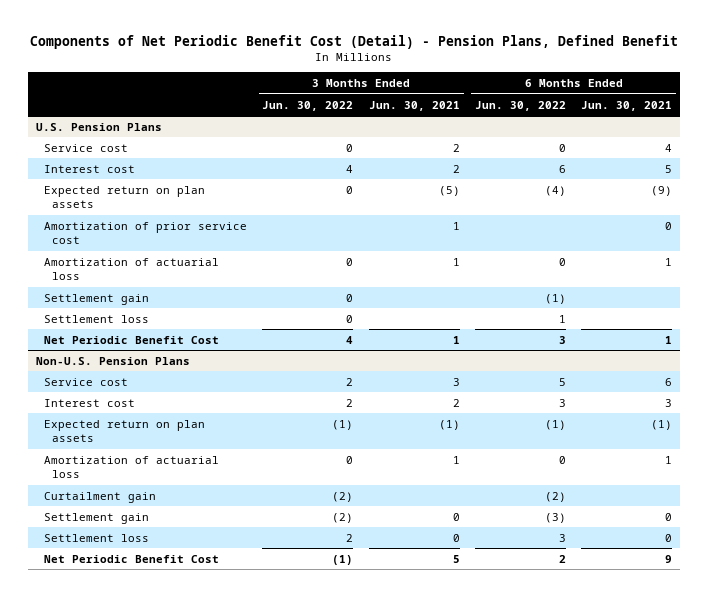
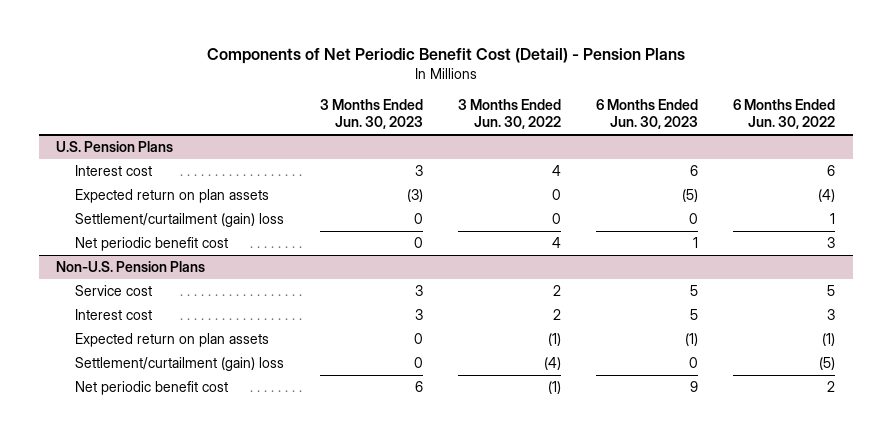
[30,34,679,49] Components of Net Periodic Benefit Cost (Detail) - Pension Plans, Defined Benefit -> [206,48,685,65] Components of Net Periodic Benefit Cost (Detail) - Pension Plans
[368,100,460,111] Jun. 30, 2021 -> none
[581,100,673,111] Jun. 30, 2021 -> none
none -> [319,98,423,130] 3 Months Ended Jun. 30, 2023
none -> [596,98,699,130] 6 Months Ended Jun. 30, 2023
[44,143,129,152] Service cost -> none
[44,221,248,245] Amortization of prior service cost -> none
[44,257,220,281] Amortization of actuarial loss -> none
[44,314,150,323] Settlement loss -> none
[44,293,150,305] Settlement gain -> [75,213,285,228] Settlement/curtailment (gain) loss
[545,293,567,304] (1) -> [830,213,836,225] 1
[44,335,220,344] Net Periodic Benefit Cost -> [75,237,229,252] Net periodic benefit cost
[44,455,220,479] Amortization of actuarial loss -> none
[44,491,157,503] Curtailment gain -> none
[44,533,150,542] Settlement loss -> none
[44,512,150,524] Settlement gain -> [75,357,285,372] Settlement/curtailment (gain) loss
[332,512,354,523] (2) -> [543,357,561,371] (4)
[545,512,567,523] (3) -> [819,357,836,371] (5)
[44,554,220,563] Net Periodic Benefit Cost -> [75,381,229,396] Net periodic benefit cost

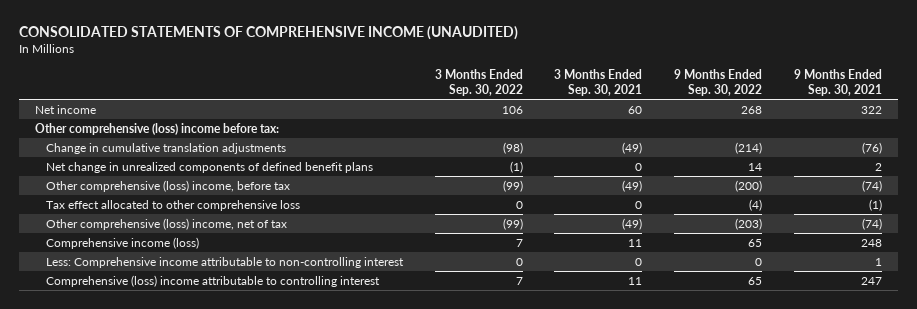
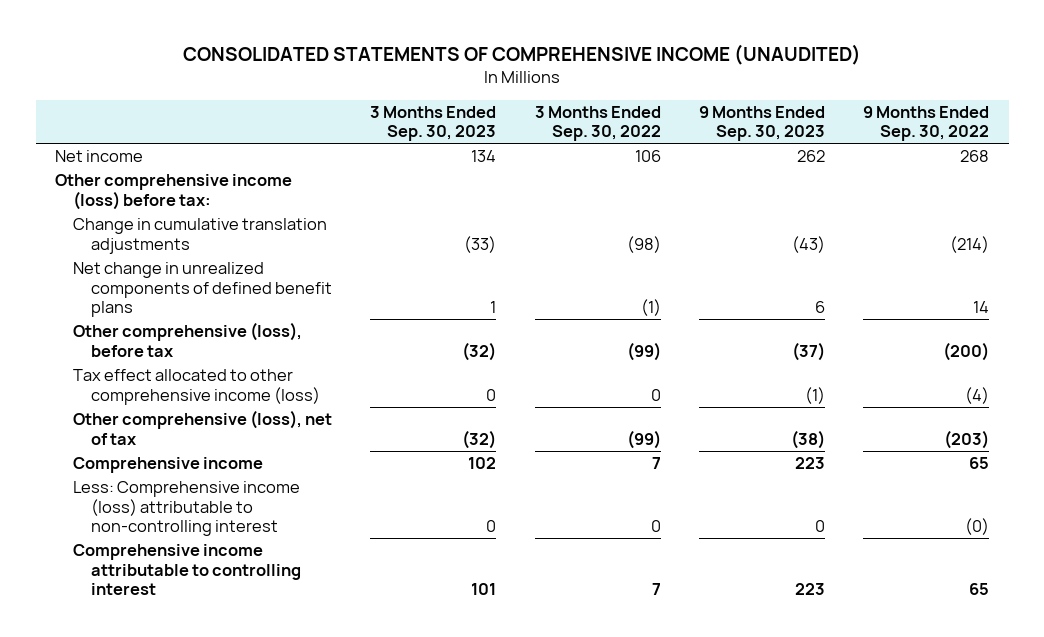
[554,68,643,96] 3 Months Ended Sep. 30, 2021 -> none
[794,68,883,96] 9 Months Ended Sep. 30, 2021 -> none
none -> [370,105,497,142] 3 Months Ended Sep. 30, 2023
none -> [699,105,826,142] 9 Months Ended Sep. 30, 2023
[34,122,279,135] Other comprehensive (loss) income before tax: -> [54,173,292,210] Other comprehensive income (loss) before tax:
[45,179,290,192] Other comprehensive (loss) income, before tax -> [72,321,302,357] Other comprehensive (loss), before tax
[45,199,300,211] Tax effect allocated to other comprehensive loss -> [72,368,320,405] Tax effect allocated to other comprehensive income (loss)
[45,217,287,230] Other comprehensive (loss) income, net of tax -> [72,409,332,445] Other comprehensive (loss), net of tax
[45,236,199,249] Comprehensive income (loss) -> [72,456,263,473] Comprehensive income
[45,256,404,268] Less: Comprehensive income attributable to non-controlling interest -> [72,480,300,537] Less: Comprehensive income (loss) attributable to non-controlling interest
[755,257,763,266] 0 -> [965,518,990,536] (0)
[45,274,380,287] Comprehensive (loss) income attributable to controlling interest -> [72,543,301,596] Comprehensive income attributable to controlling interest

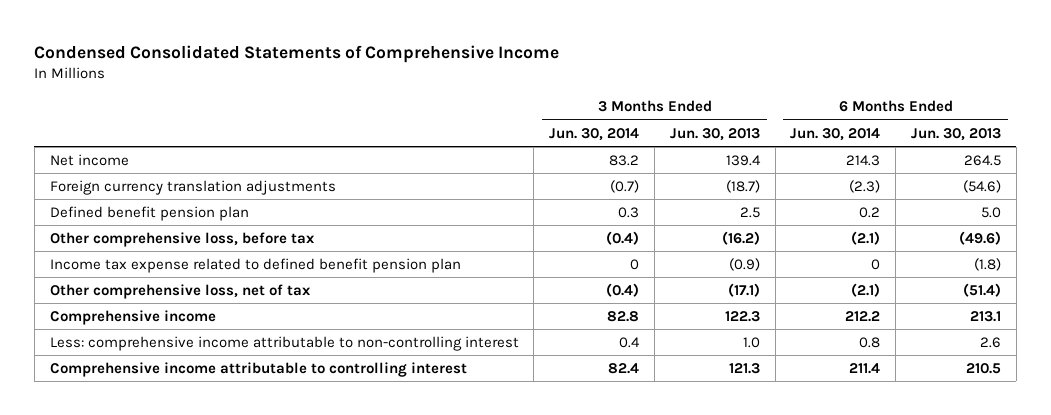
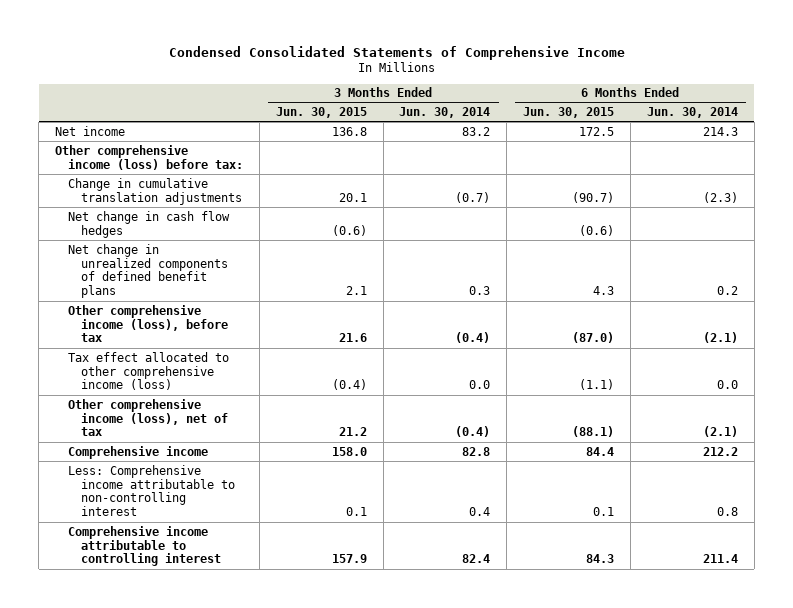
[669,127,760,141] Jun. 30, 2013 -> none
[910,127,1001,141] Jun. 30, 2013 -> none
none -> [275,107,367,119] Jun. 30, 2015
none -> [523,107,615,119] Jun. 30, 2015
none -> [55,144,243,170] Other comprehensive income (loss) before tax:
[49,179,336,195] Foreign currency translation adjustments -> [67,177,242,205] Change in cumulative translation adjustments
none -> [67,210,230,238] Net change in cash flow hedges
[49,205,249,221] Defined benefit pension plan -> [67,243,228,299] Net change in unrealized components of defined benefit plans
[49,231,315,247] Other comprehensive loss, before tax -> [67,304,228,343] Other comprehensive income (loss), before tax
[49,257,461,273] Income tax expense related to defined benefit pension plan -> [67,351,229,391] Tax effect allocated to other comprehensive income (loss)
[630,258,640,270] 0 -> [469,380,491,390] 0.0
[871,258,881,270] 0 -> [716,380,738,390] 0.0
[49,283,311,299] Other comprehensive loss, net of tax -> [67,398,228,437] Other comprehensive income (loss), net of tax
[49,335,519,351] Less: comprehensive income attributable to non-controlling interest -> [67,464,235,517] Less: Comprehensive income attributable to non-controlling interest

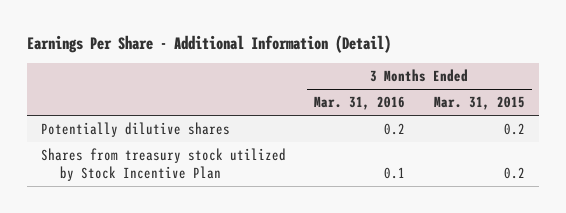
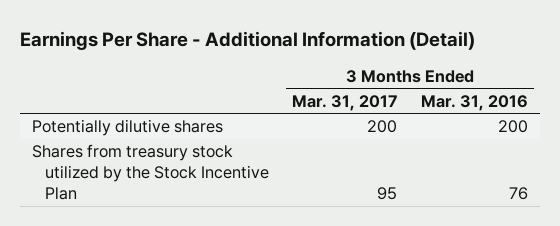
[433,96,525,111] Mar. 31, 2015 -> none
none -> [292,94,398,111] Mar. 31, 2017
[384,122,406,135] 0.2 -> [497,120,528,134] 200
[41,147,287,182] Shares from treasury stock utilized by Stock Incentive Plan -> [32,144,269,201] Shares from treasury stock utilized by the Stock Incentive Plan
[384,167,406,180] 0.1 -> [508,187,528,201] 76

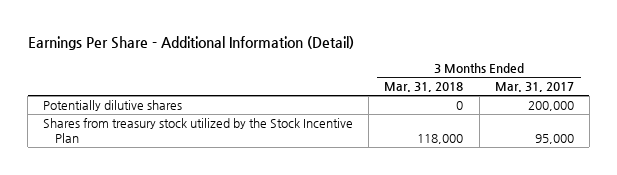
[420,94,528,111] Mar. 31, 2016 -> none
none -> [384,82,464,93] Mar. 31, 2018
[367,120,398,134] 200 -> [527,101,574,112] 200,000
[377,187,398,201] 95 -> [534,134,574,145] 95,000

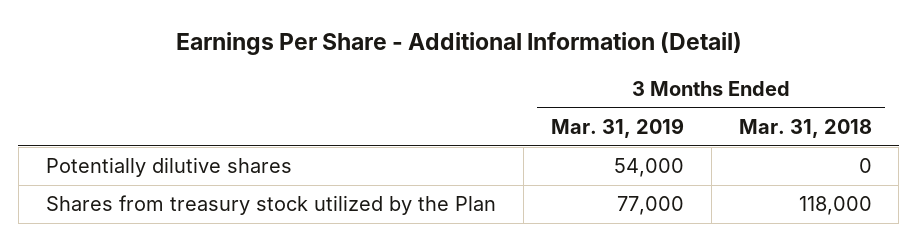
[494,82,574,93] Mar. 31, 2017 -> none
none -> [550,118,684,139] Mar. 31, 2019
[43,118,354,144] Shares from treasury stock utilized by the Stock Incentive Plan -> [45,195,496,216] Shares from treasury stock utilized by the Plan

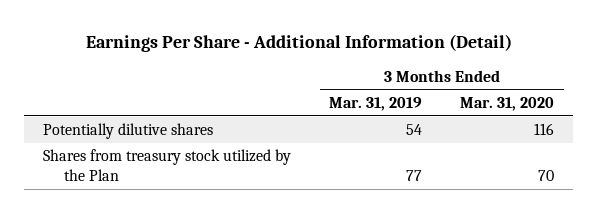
[738,119,872,139] Mar. 31, 2018 -> none
none -> [460,97,555,112] Mar. 31, 2020
[613,158,684,178] 54,000 -> [406,124,423,136] 54
[616,196,684,216] 77,000 -> [406,169,423,181] 77

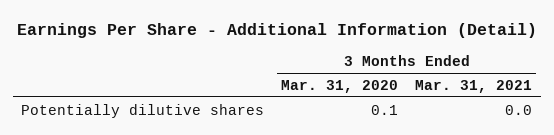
[329,97,423,112] Mar. 31, 2019 -> none
none -> [415,79,533,93] Mar. 31, 2021
[43,149,292,181] Shares from treasury stock utilized by the Plan -> none
[534,123,555,136] 116 -> [371,104,399,115] 0.1

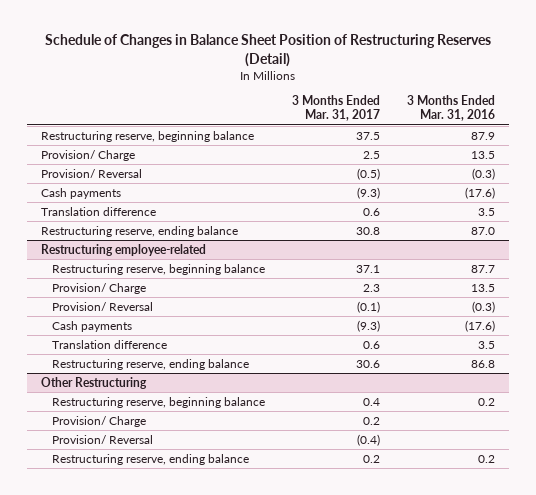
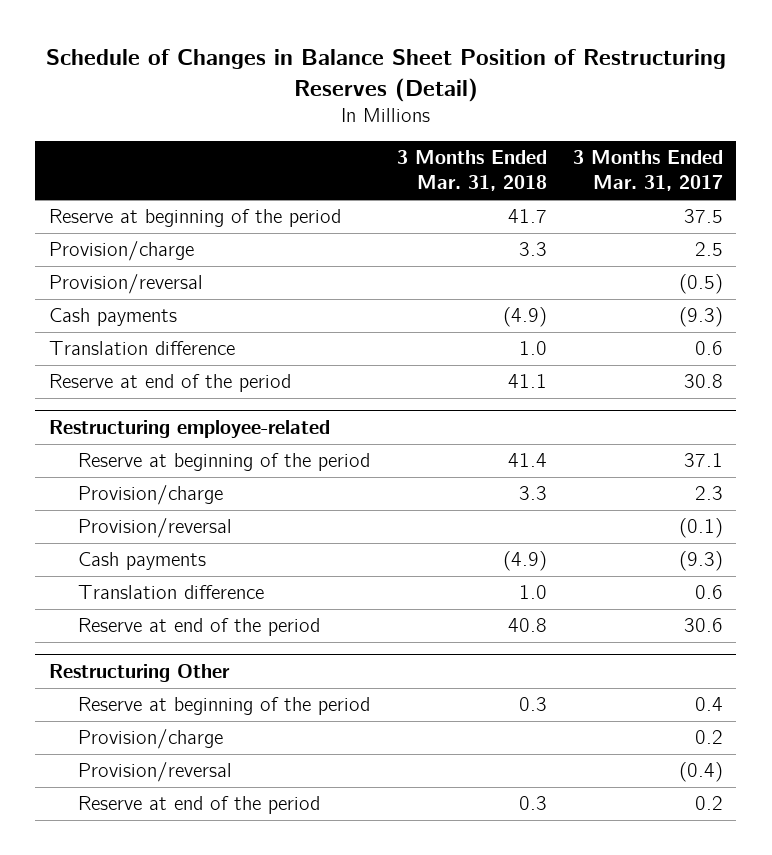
[407,95,496,122] 3 Months Ended Mar. 31, 2016 -> none
none -> [396,150,547,192] 3 Months Ended Mar. 31, 2018
[40,130,254,142] Restructuring reserve, beginning balance -> [48,209,341,228] Reserve at beginning of the period
[40,149,135,161] Provision/ Charge -> [48,241,194,262] Provision/charge
[40,168,142,178] Provision/ Reversal -> [48,274,203,295] Provision/reversal
[40,225,238,237] Restructuring reserve, ending balance -> [48,374,291,393] Reserve at end of the period
[51,263,265,275] Restructuring reserve, beginning balance -> [78,453,371,472] Reserve at beginning of the period
[51,282,146,294] Provision/ Charge -> [78,485,224,506] Provision/charge
[51,301,153,311] Provision/ Reversal -> [78,518,233,539] Provision/reversal
[51,358,249,370] Restructuring reserve, ending balance -> [78,618,321,637] Reserve at end of the period
[40,376,147,389] Other Restructuring -> [48,663,230,682] Restructuring Other
[51,396,265,408] Restructuring reserve, beginning balance -> [78,697,371,716] Reserve at beginning of the period
[51,415,146,427] Provision/ Charge -> [78,729,224,750] Provision/charge
[51,434,153,444] Provision/ Reversal -> [78,762,233,783] Provision/reversal
[51,453,249,465] Restructuring reserve, ending balance -> [78,796,321,815] Reserve at end of the period

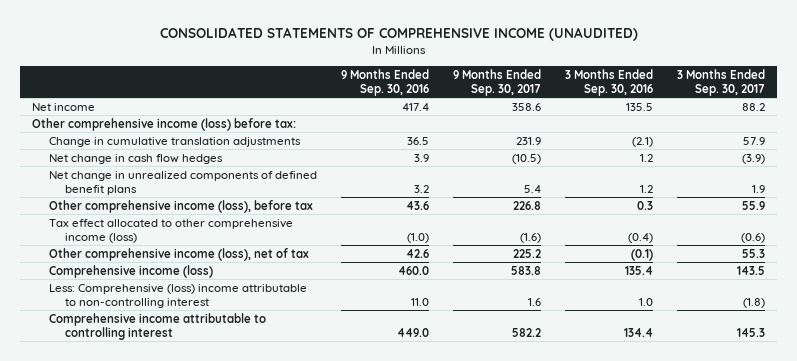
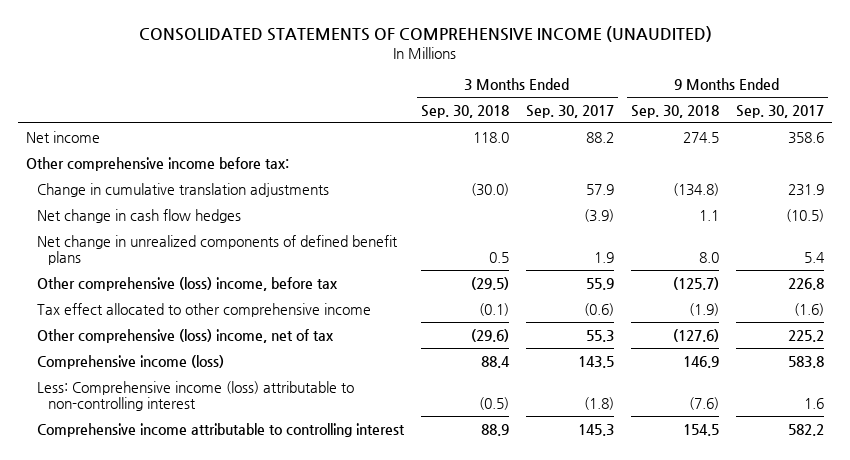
[340,68,429,96] 9 Months Ended Sep. 30, 2016 -> none
[564,68,653,96] 3 Months Ended Sep. 30, 2016 -> none
none -> [420,104,509,118] Sep. 30, 2018
none -> [630,104,719,118] Sep. 30, 2018
[32,117,297,131] Other comprehensive income (loss) before tax: -> [26,156,290,171] Other comprehensive income before tax:
[48,199,313,213] Other comprehensive income (loss), before tax -> [37,276,339,291] Other comprehensive (loss) income, before tax
[48,218,293,243] Tax effect allocated to other comprehensive income (loss) -> [37,302,372,317] Tax effect allocated to other comprehensive income
[48,247,309,261] Other comprehensive income (loss), net of tax -> [37,328,335,343] Other comprehensive (loss) income, net of tax
[48,283,307,308] Less: Comprehensive (loss) income attributable to non-controlling interest -> [37,380,355,411] Less: Comprehensive income (loss) attributable to non-controlling interest

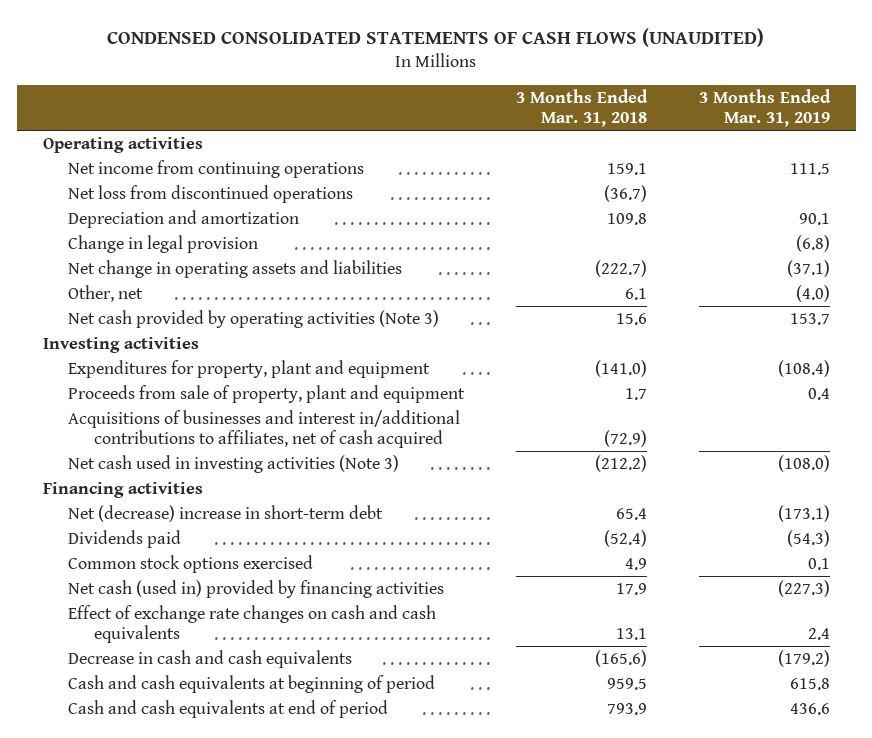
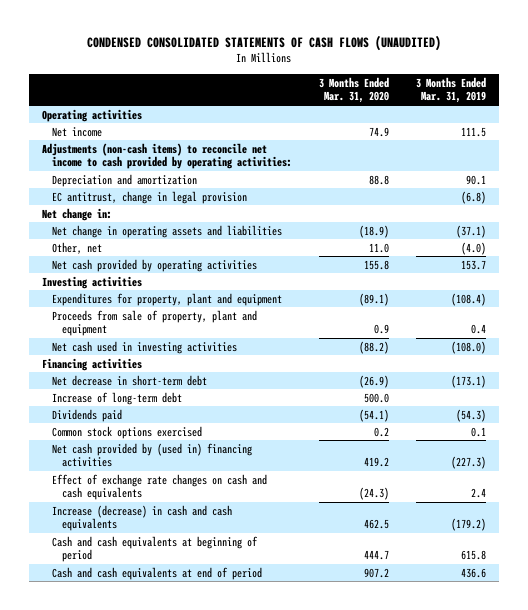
[515,88,648,128] 3 Months Ended Mar. 31, 2018 -> none
none -> [318,76,389,104] 3 Months Ended Mar. 31, 2020
[68,184,354,203] Net loss from discontinued operations -> none
[68,159,365,178] Net income from continuing operations -> [51,126,102,137] Net income
none -> [42,142,292,170] Adjustments (non-cash items) to reconcile net income to cash provided by operating activities:
[68,234,259,253] Change in legal provision -> [51,190,247,204] EC antitrust, change in legal provision
none -> [42,207,113,221] Net change in:
[68,309,440,328] Net cash provided by operating activities (Note 3) -> [51,258,257,272] Net cash provided by operating activities
[68,409,461,449] Acquisitions of businesses and interest in/additional contributions to affiliates, net of cash acquired -> none
[68,454,400,473] Net cash used in investing activities (Note 3) -> [51,340,237,354] Net cash used in investing activities
[68,504,384,522] Net (decrease) increase in short-term debt -> [51,374,207,386] Net decrease in short-term debt
none -> [51,391,182,405] Increase of long-term debt
[68,579,445,598] Net cash (used in) provided by financing activities -> [51,442,252,468] Net cash provided by (used in) financing activities
[68,649,353,668] Decrease in cash and cash equivalents -> [51,504,232,532] Increase (decrease) in cash and cash equivalents

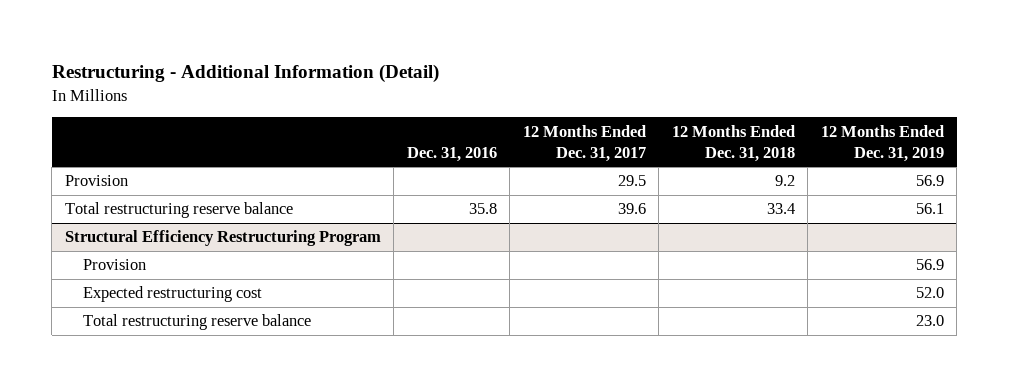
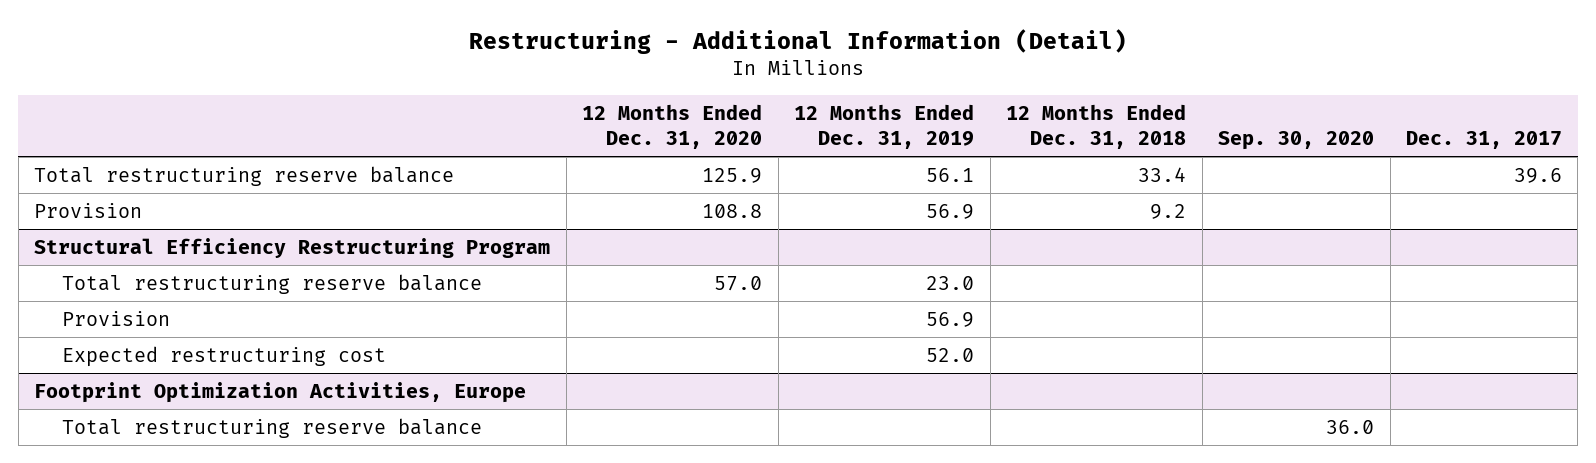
[406,146,497,162] Dec. 31, 2016 -> none
[522,124,646,162] 12 Months Ended Dec. 31, 2017 -> none
none -> [582,104,763,150] 12 Months Ended Dec. 31, 2020
none -> [1218,131,1375,151] Sep. 30, 2020
none -> [1406,131,1563,150] Dec. 31, 2017
[64,175,128,187] Provision -> [34,202,143,218] Provision
[82,314,311,331] Total restructuring reserve balance -> [61,273,482,294] Total restructuring reserve balance
none -> [34,381,527,403] Footprint Optimization Activities, Europe
none -> [61,417,482,438] Total restructuring reserve balance

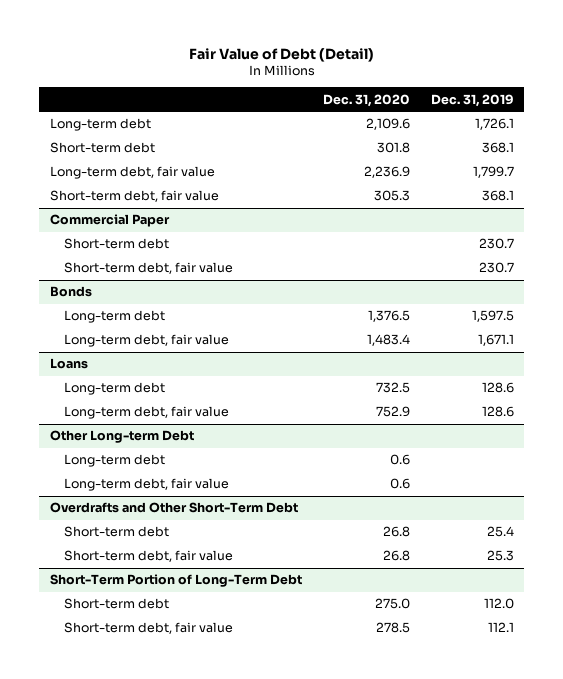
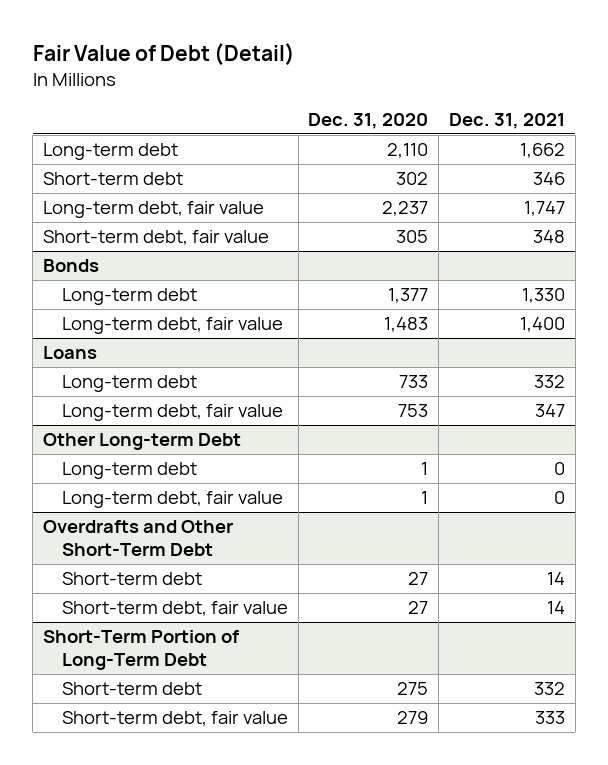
[430,93,514,107] Dec. 31, 2019 -> none
none -> [449,112,566,129] Dec. 31, 2021
[49,214,170,228] Commercial Paper -> none
[63,238,169,250] Short-term debt -> none
[63,262,233,275] Short-term debt, fair value -> none
[365,118,410,131] 2,109.6 -> [387,143,429,159] 2,110
[376,142,410,154] 301.8 -> [396,172,429,186] 302
[363,166,410,179] 2,236.9 -> [382,201,429,217] 2,237
[373,190,410,202] 305.3 -> [396,230,429,244] 305
[367,310,410,323] 1,376.5 -> [388,288,429,304] 1,377
[366,334,410,347] 1,483.4 -> [384,317,429,333] 1,483
[375,382,410,394] 732.5 -> [399,375,429,389] 733
[375,406,410,418] 752.9 -> [398,404,429,418] 753
[389,454,410,466] 0.6 -> [421,462,429,476] 1
[389,478,410,490] 0.6 -> [421,491,429,505] 1
[382,526,410,538] 26.8 -> [408,572,429,586] 27
[382,550,410,562] 26.8 -> [408,601,429,615] 27
[374,598,410,610] 275.0 -> [397,682,429,696] 275
[375,622,410,634] 278.5 -> [397,711,429,725] 279

